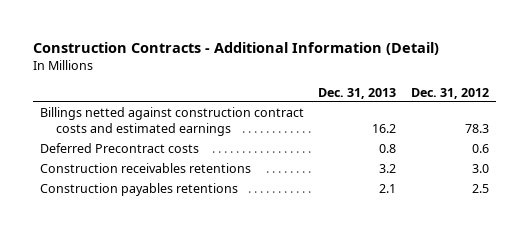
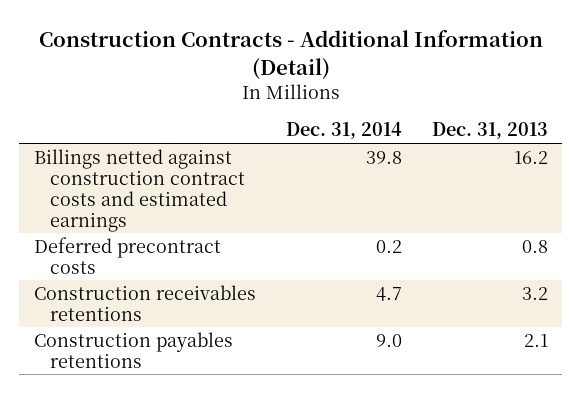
[410,87,489,99] Dec. 31, 2012 -> none
none -> [285,122,402,140] Dec. 31, 2014
[40,143,200,154] Deferred Precontract costs -> [34,236,222,274] Deferred precontract costs

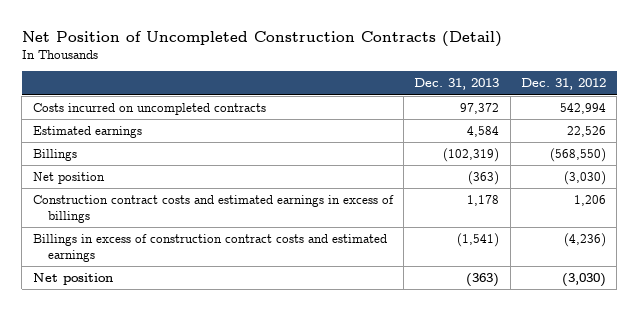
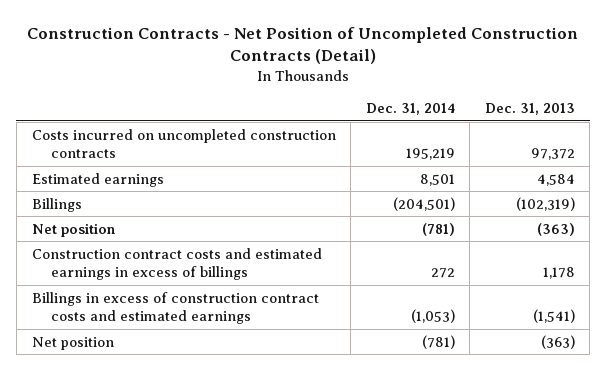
[21,30,502,47] Net Position of Uncompleted Construction Contracts (Detail) -> [27,26,579,65] Construction Contracts - Net Position of Uncompleted Construction Contracts (Detail)
[521,78,607,91] Dec. 31, 2012 -> none
none -> [365,103,455,116] Dec. 31, 2014
[32,103,266,116] Costs incurred on uncompleted contracts -> [31,128,336,159] Costs incurred on uncompleted construction contracts

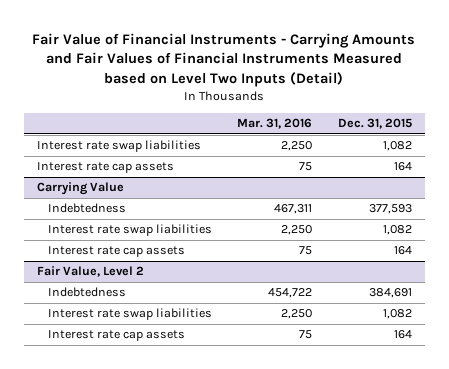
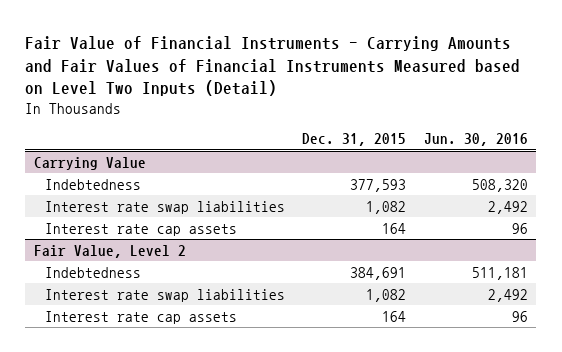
[237,118,313,130] Mar. 31, 2016 -> none
none -> [423,133,528,147] Jun. 30, 2016
[36,140,201,153] Interest rate swap liabilities -> none
[36,162,174,174] Interest rate cap assets -> none

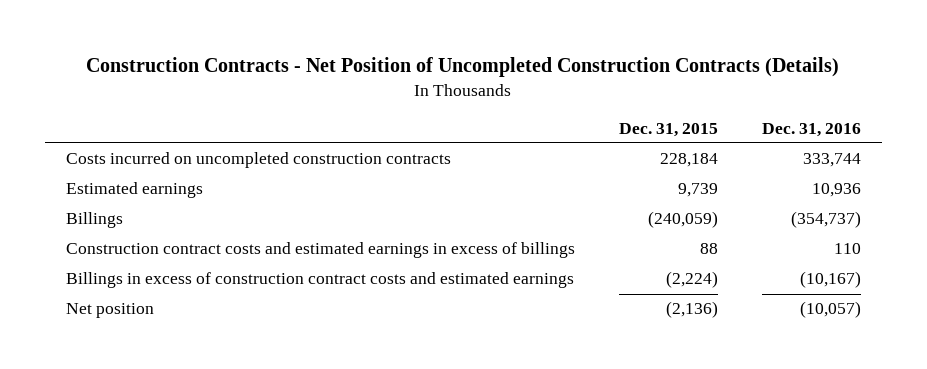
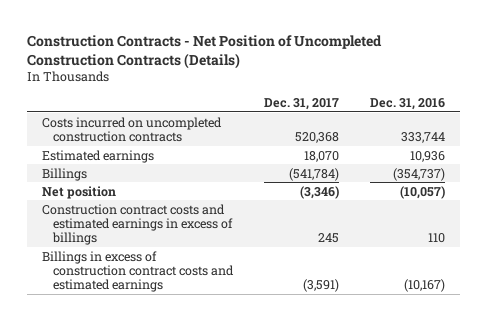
[618,122,718,137] Dec. 31, 2015 -> none
none -> [264,98,340,111] Dec. 31, 2017
[66,303,155,319] Net position -> [41,185,116,199] Net position

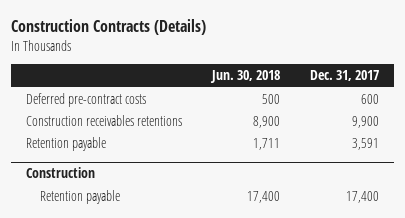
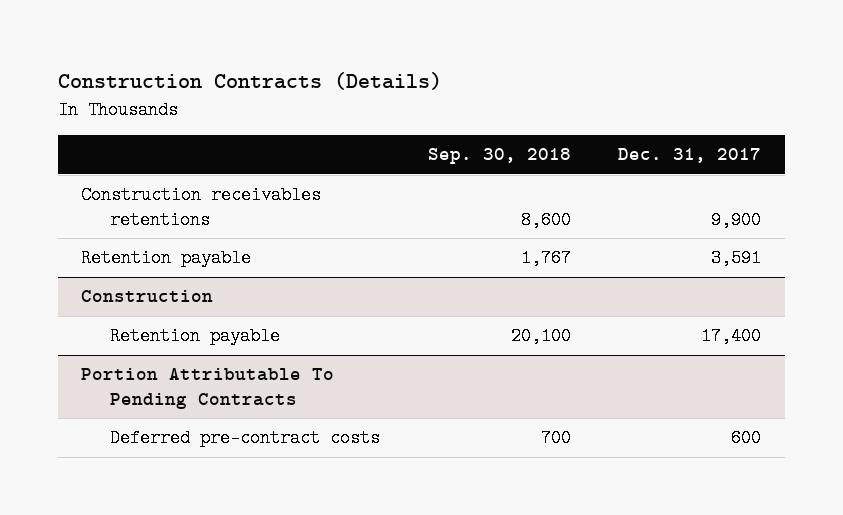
[210,70,281,84] Jun. 30, 2018 -> none
none -> [427,148,571,165] Sep. 30, 2018
[26,92,147,107] Deferred pre-contract costs -> none
none -> [81,368,335,409] Portion Attributable To Pending Contracts
none -> [109,429,380,448] Deferred pre-contract costs

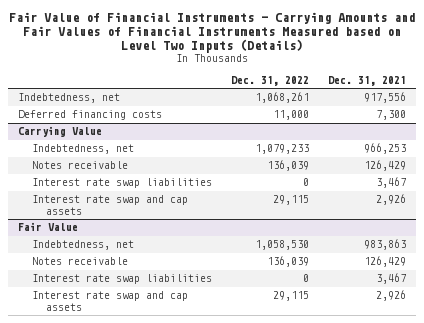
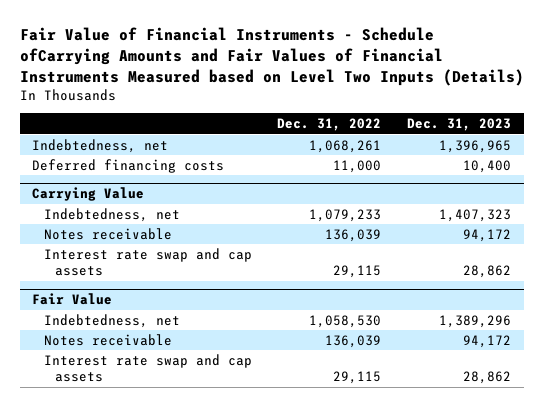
[8,12,415,54] Fair Value of Financial Instruments - Carrying Amounts and Fair Values of Financial Instruments Measured based on Level Two Inputs (Details) -> [19,27,524,86] Fair Value of Financial Instruments - Schedule ofCarrying Amounts and Fair Values of Financial Instruments Measured based on Level Two Inputs (Details)
[328,75,407,86] Dec. 31, 2021 -> none
none -> [406,118,511,132] Dec. 31, 2023
[31,178,212,189] Interest rate swap liabilities -> none
[31,274,212,285] Interest rate swap liabilities -> none

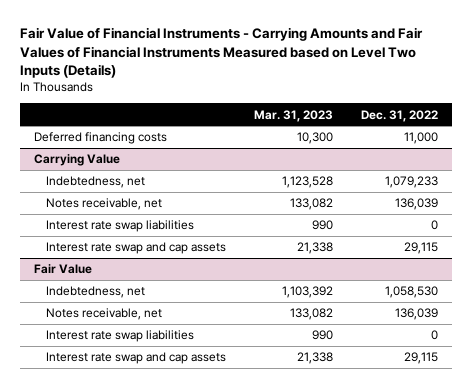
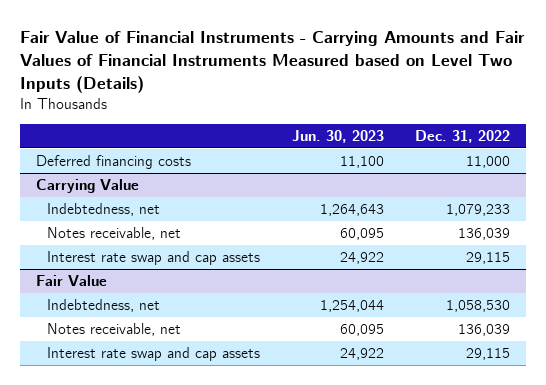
[254,109,334,122] Mar. 31, 2023 -> none
none -> [291,130,384,144] Jun. 30, 2023
[46,220,195,233] Interest rate swap liabilities -> none
[46,330,195,343] Interest rate swap liabilities -> none

